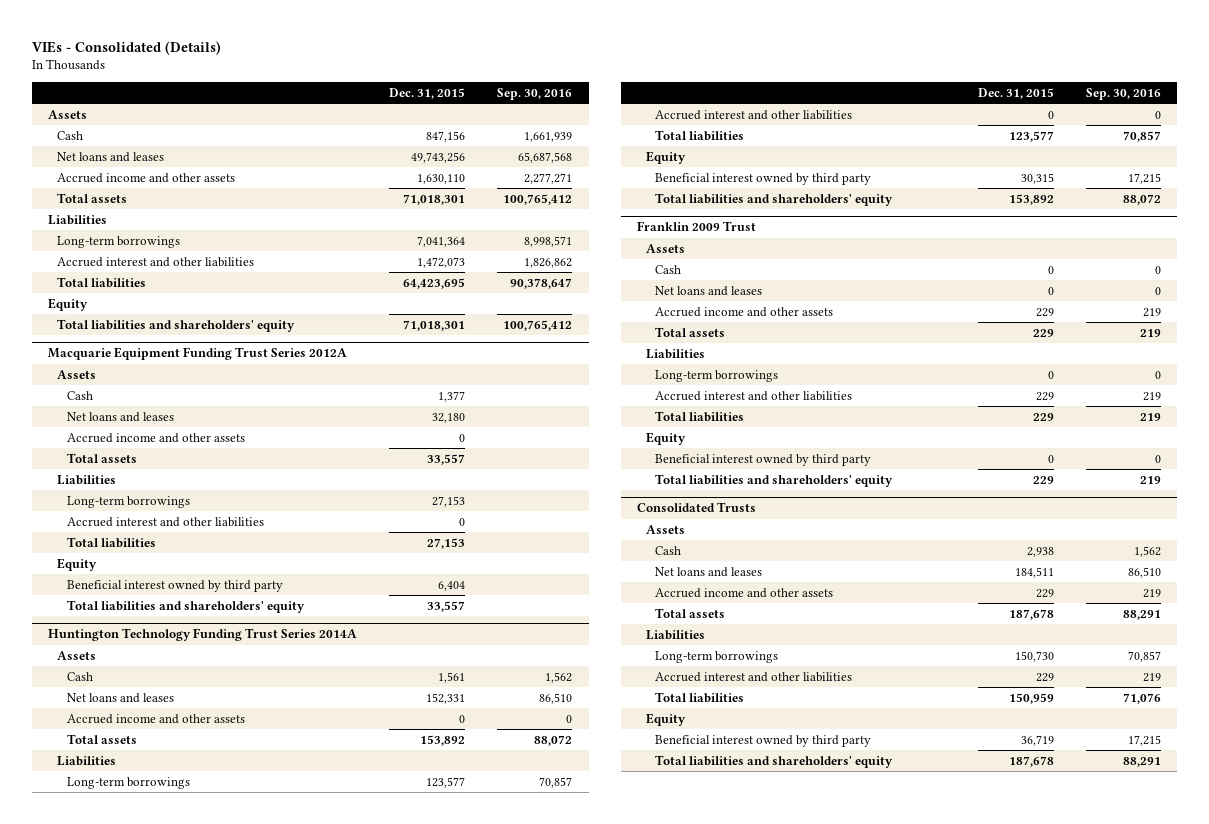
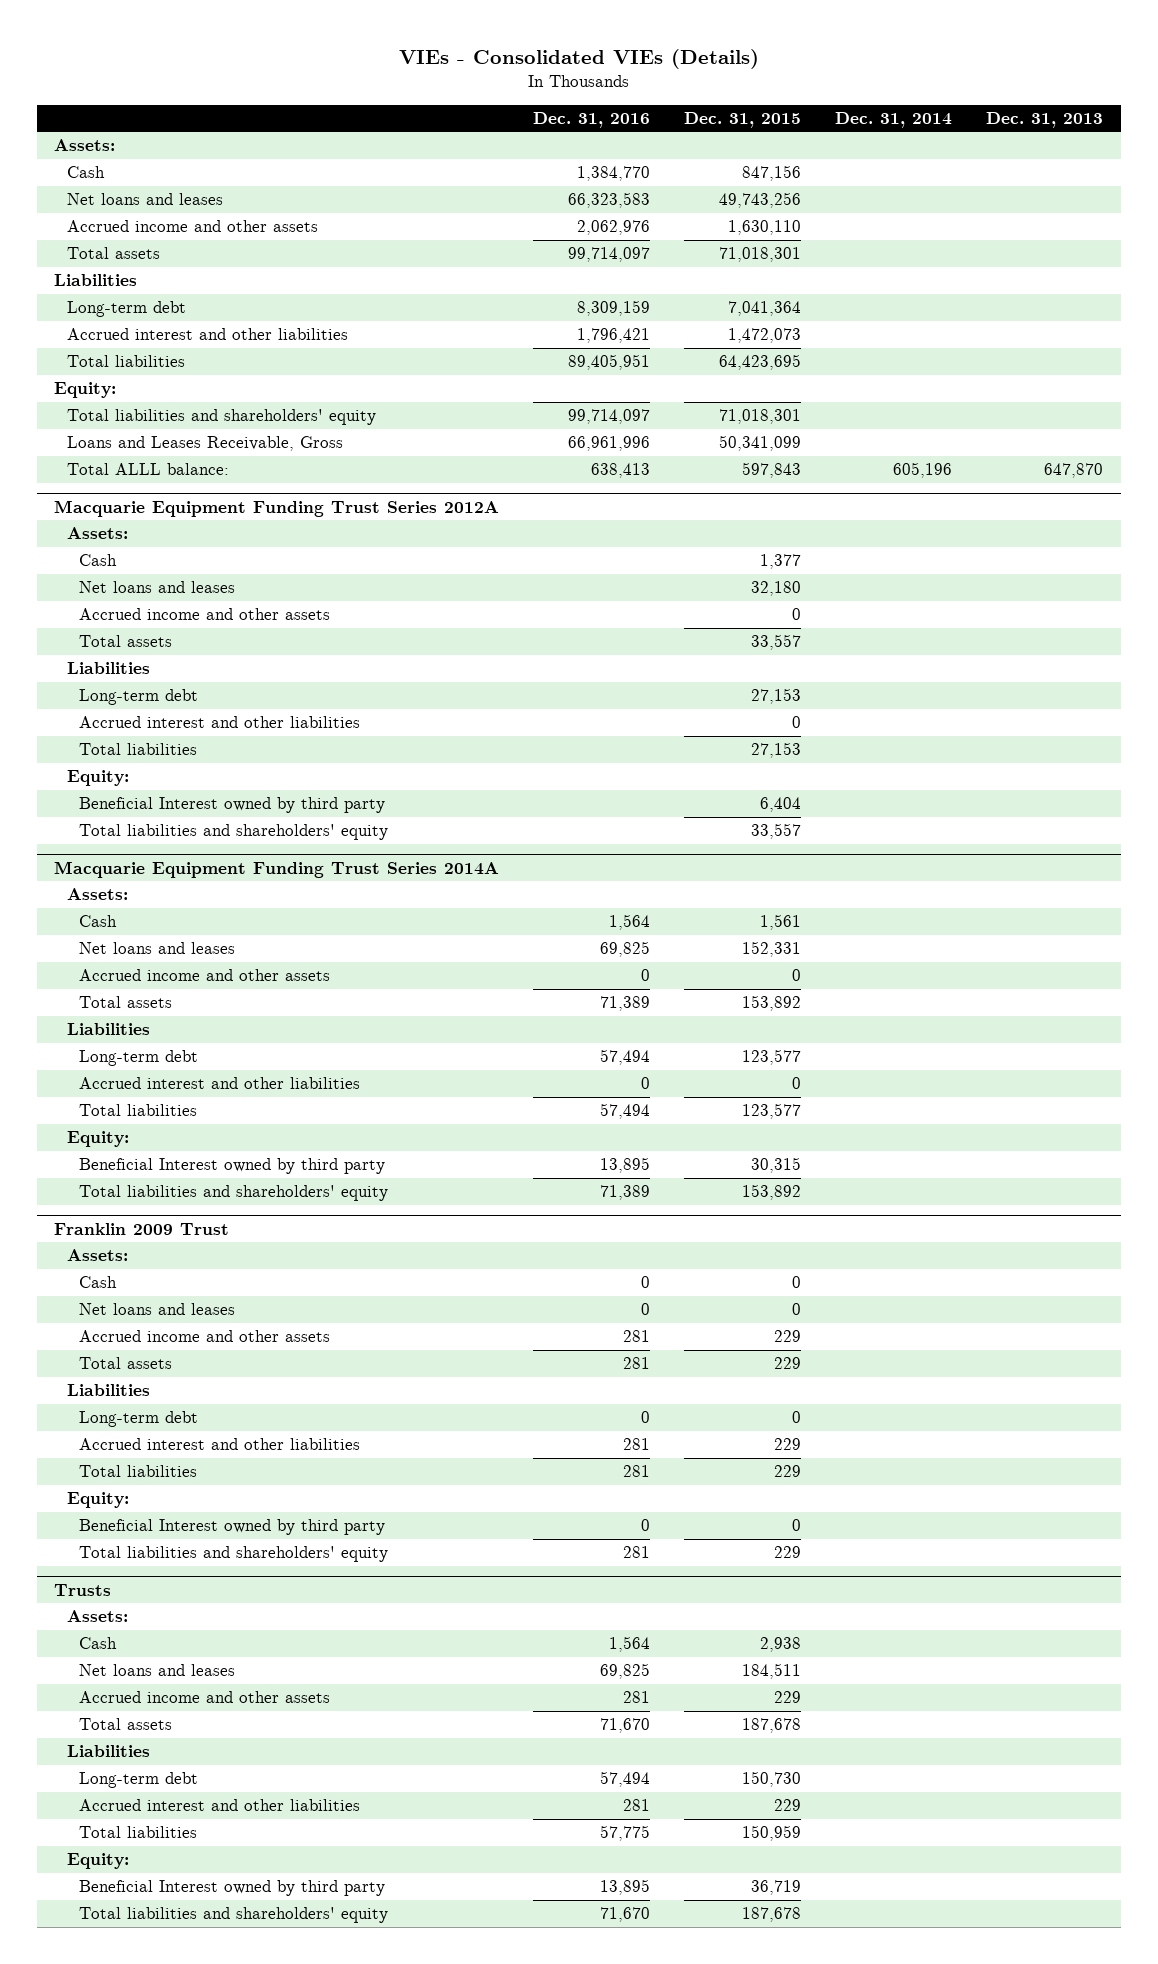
[32,40,222,55] VIEs - Consolidated (Details) -> [398,49,759,70] VIEs - Consolidated VIEs (Details)
[497,87,573,100] Sep. 30, 2016 -> none
none -> [533,111,651,128] Dec. 31, 2016
none -> [835,111,953,128] Dec. 31, 2014
none -> [986,111,1104,128] Dec. 31, 2013
[48,109,88,119] Assets -> [54,139,116,152] Assets:
[57,235,181,248] Long-term borrowings -> [66,301,186,318] Long-term debt
[48,297,89,311] Equity -> [54,382,117,399] Equity:
none -> [66,436,343,452] Loans and Leases Receivable, Gross
none -> [66,463,229,476] Total ALLL balance:
[57,369,97,379] Assets -> [66,527,128,540] Assets:
[66,495,190,508] Long-term borrowings -> [79,689,199,706] Long-term debt
[57,557,98,571] Equity -> [66,770,129,787] Equity:
[66,579,283,592] Beneficial interest owned by third party -> [79,797,386,814] Beneficial Interest owned by third party
[48,628,358,642] Huntington Technology Funding Trust Series 2014A -> [54,860,500,878] Macquarie Equipment Funding Trust Series 2014A
[57,650,97,660] Assets -> [66,888,128,901] Assets:
[66,776,190,789] Long-term borrowings -> [79,1050,199,1067] Long-term debt
[645,150,686,164] Equity -> [66,1131,129,1148] Equity:
[655,172,872,185] Beneficial interest owned by third party -> [79,1158,386,1175] Beneficial Interest owned by third party
[645,243,685,253] Assets -> [66,1249,128,1262] Assets:
[655,369,779,382] Long-term borrowings -> [79,1411,199,1428] Long-term debt
[645,431,686,445] Equity -> [66,1492,129,1509] Equity:
[655,453,872,466] Beneficial interest owned by third party -> [79,1519,386,1536] Beneficial Interest owned by third party
[636,502,756,513] Consolidated Trusts -> [54,1583,112,1596] Trusts
[645,524,685,534] Assets -> [66,1610,128,1623] Assets:
[655,650,779,663] Long-term borrowings -> [79,1772,199,1789] Long-term debt
[645,712,686,726] Equity -> [66,1853,129,1870] Equity:
[655,734,872,747] Beneficial interest owned by third party -> [79,1880,386,1897] Beneficial Interest owned by third party

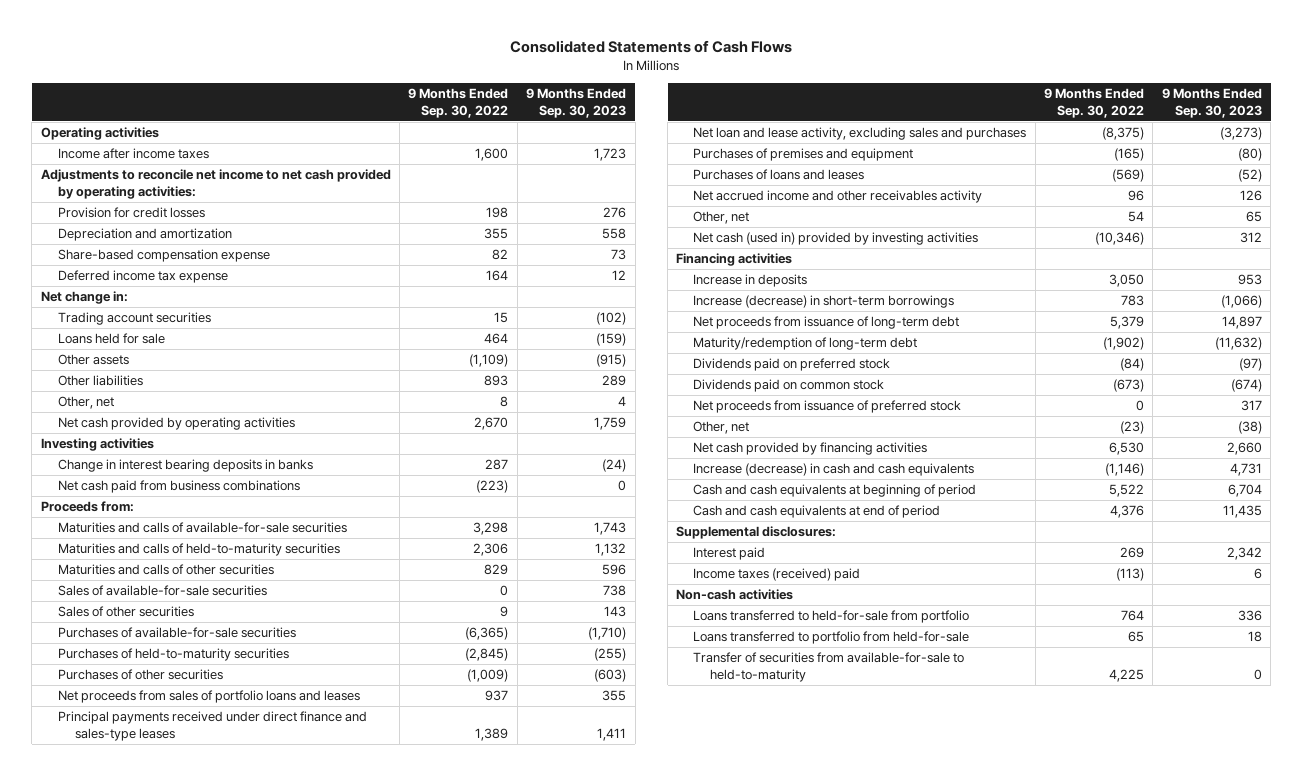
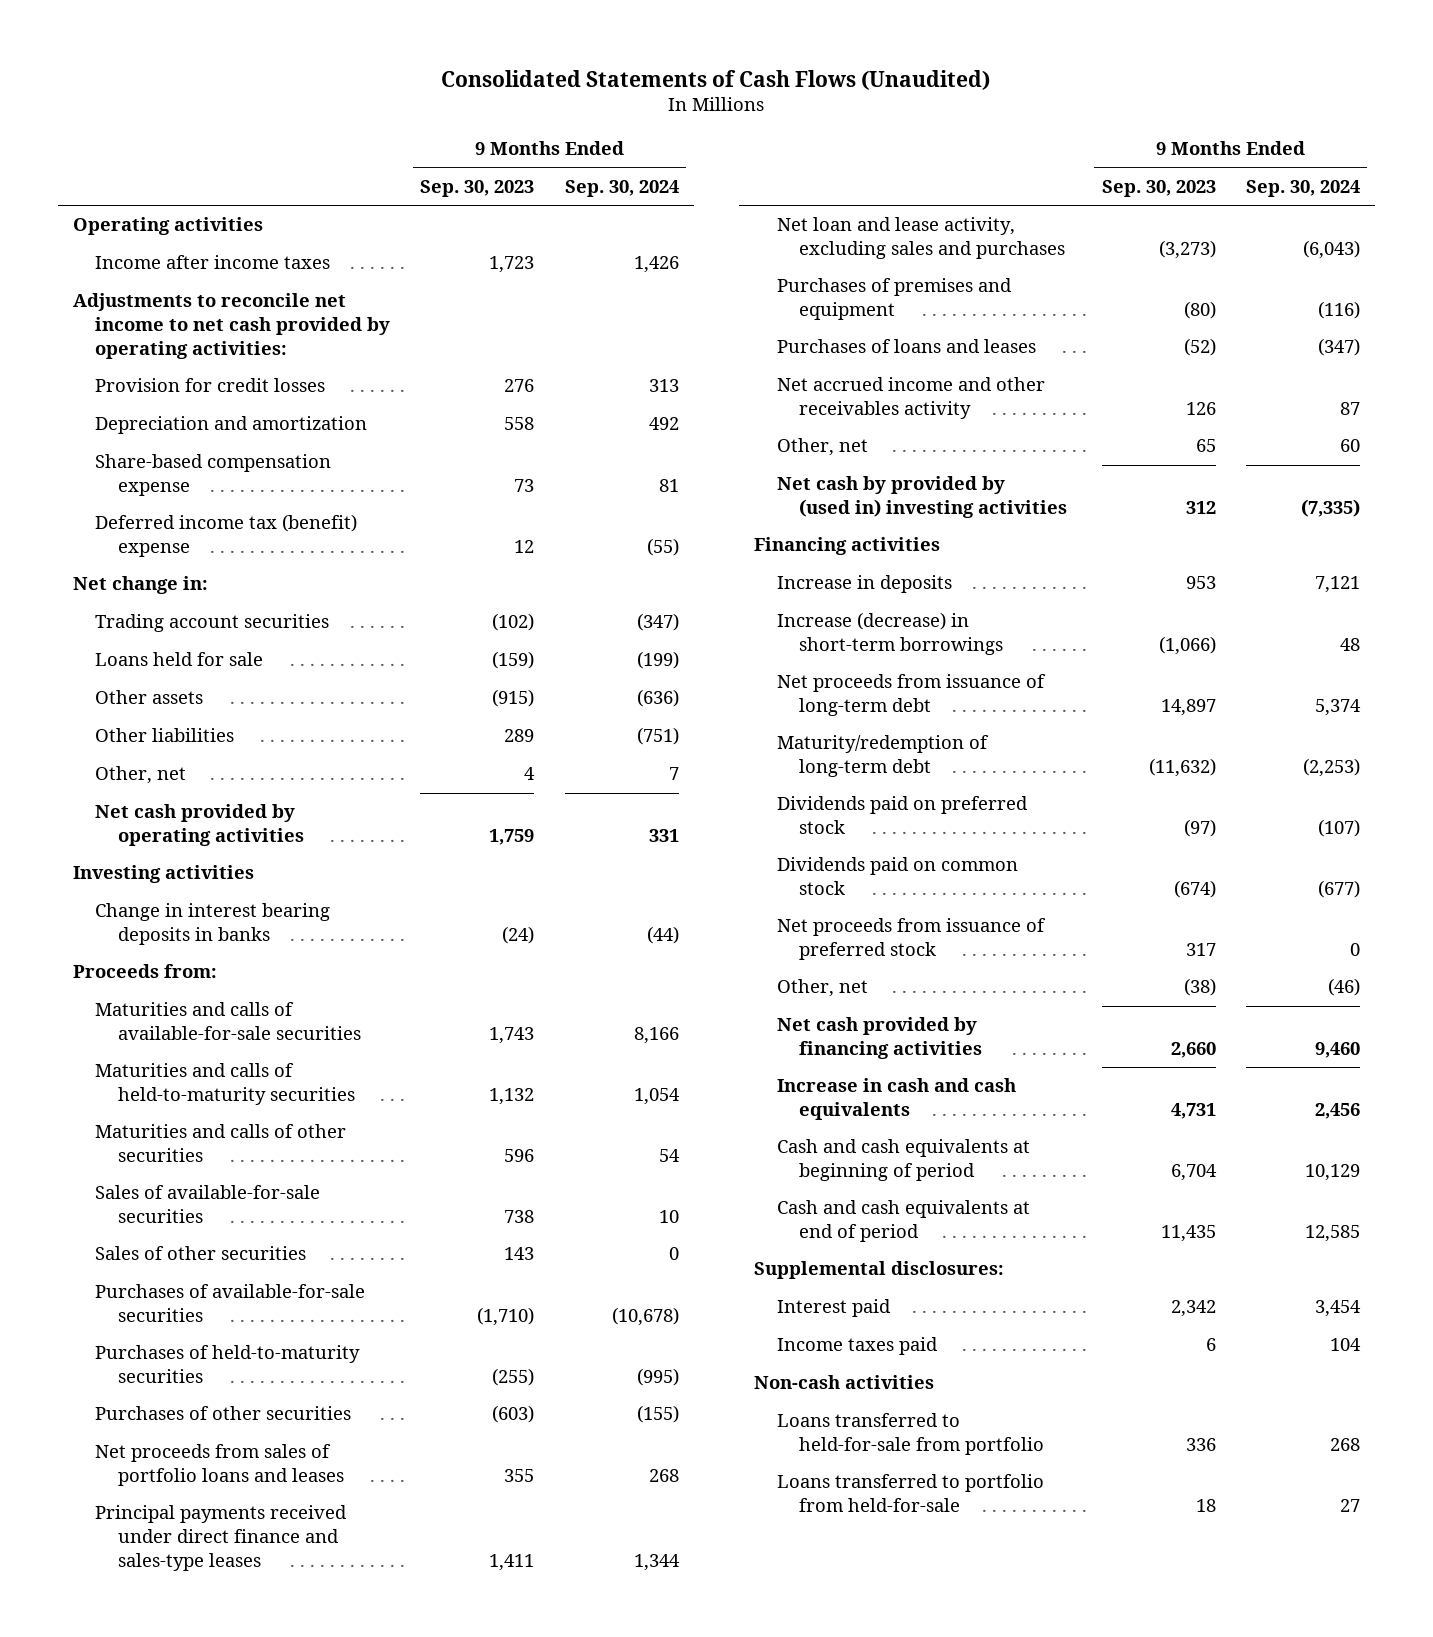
[510,40,793,54] Consolidated Statements of Cash Flows -> [441,69,991,90] Consolidated Statements of Cash Flows (Unaudited)
[408,88,509,118] 9 Months Ended Sep. 30, 2022 -> none
none -> [564,179,679,197] Sep. 30, 2024
[57,270,228,284] Deferred income tax expense -> [95,514,358,558] Deferred income tax (benefit) expense
[57,480,300,494] Net cash paid from business combinations -> none
[693,232,979,246] Net cash (used in) provided by investing activities -> [776,476,1067,519] Net cash by provided by (used in) investing activities
[693,463,975,477] Increase (decrease) in cash and cash equivalents -> [776,1078,1016,1121] Increase in cash and cash equivalents
[693,568,861,582] Income taxes (received) paid -> [776,1337,938,1356] Income taxes paid
[693,652,965,682] Transfer of securities from available-for-sale to held-to-maturity -> none

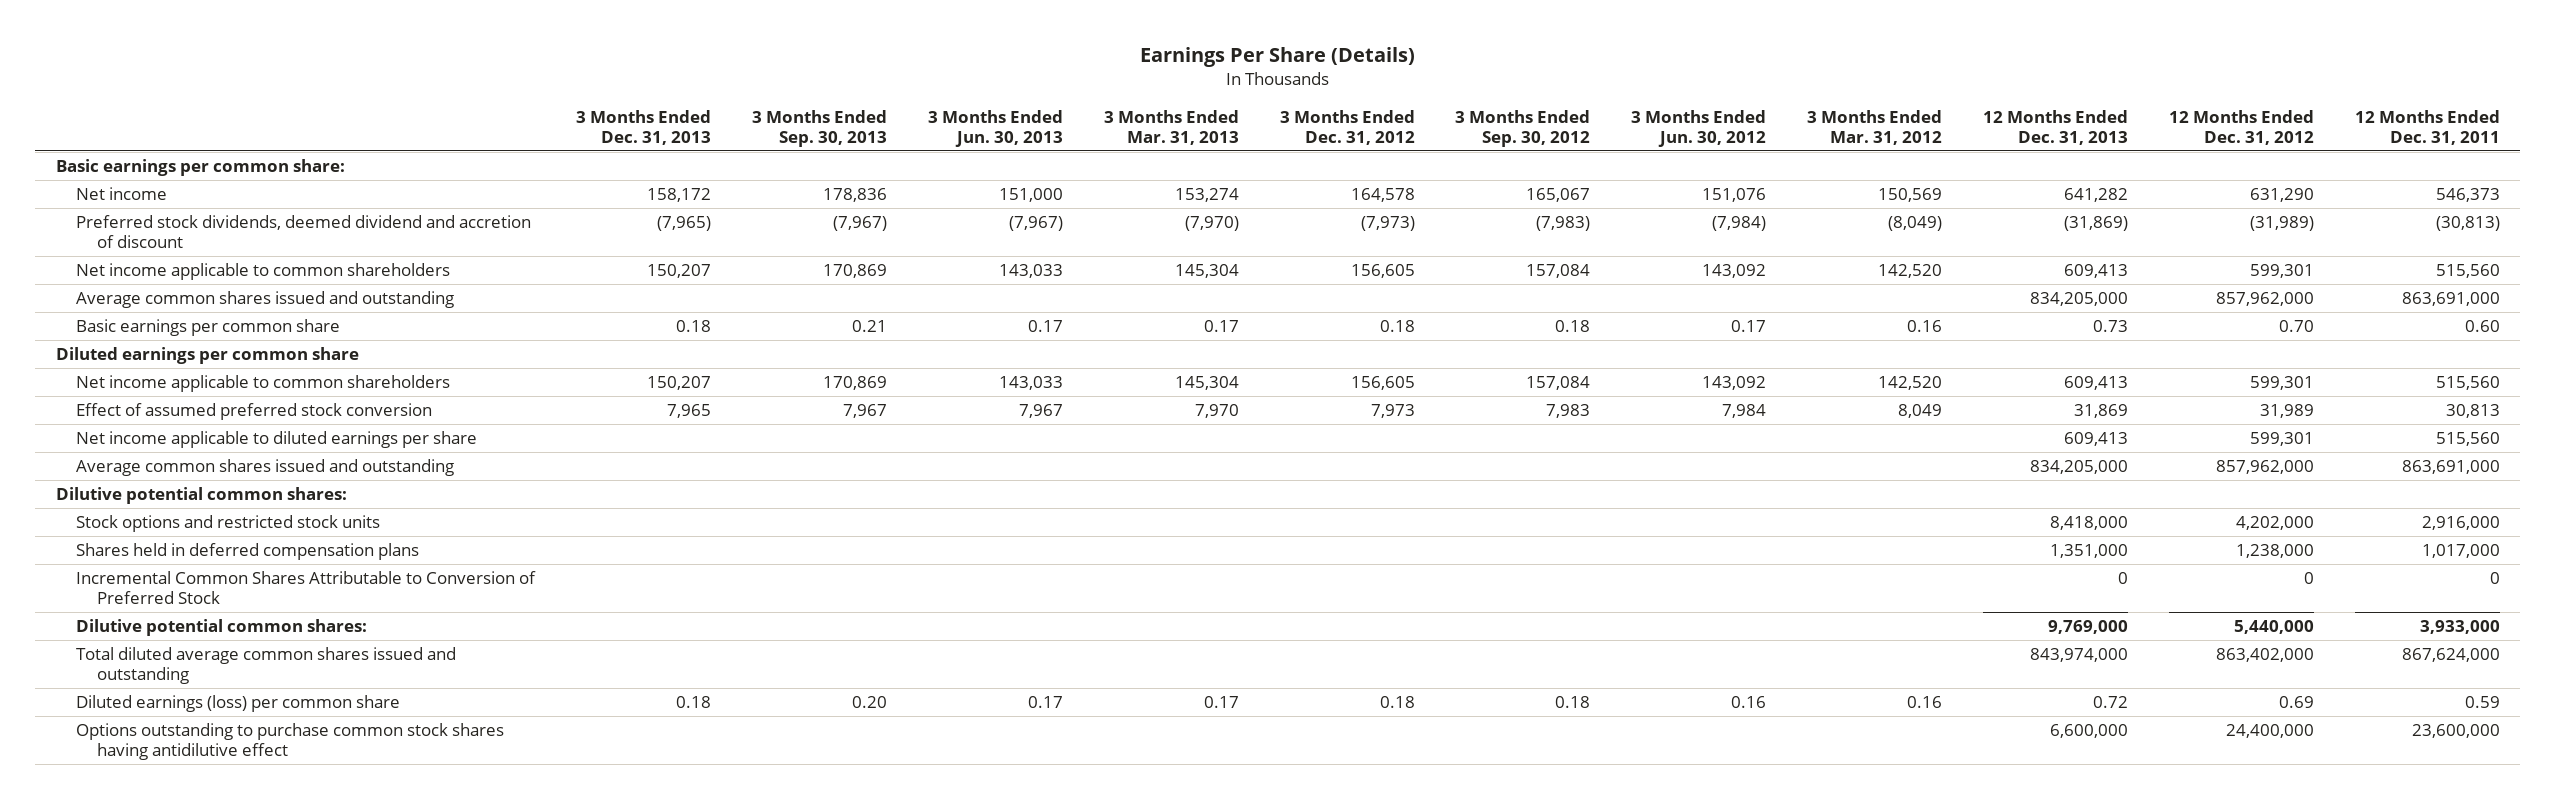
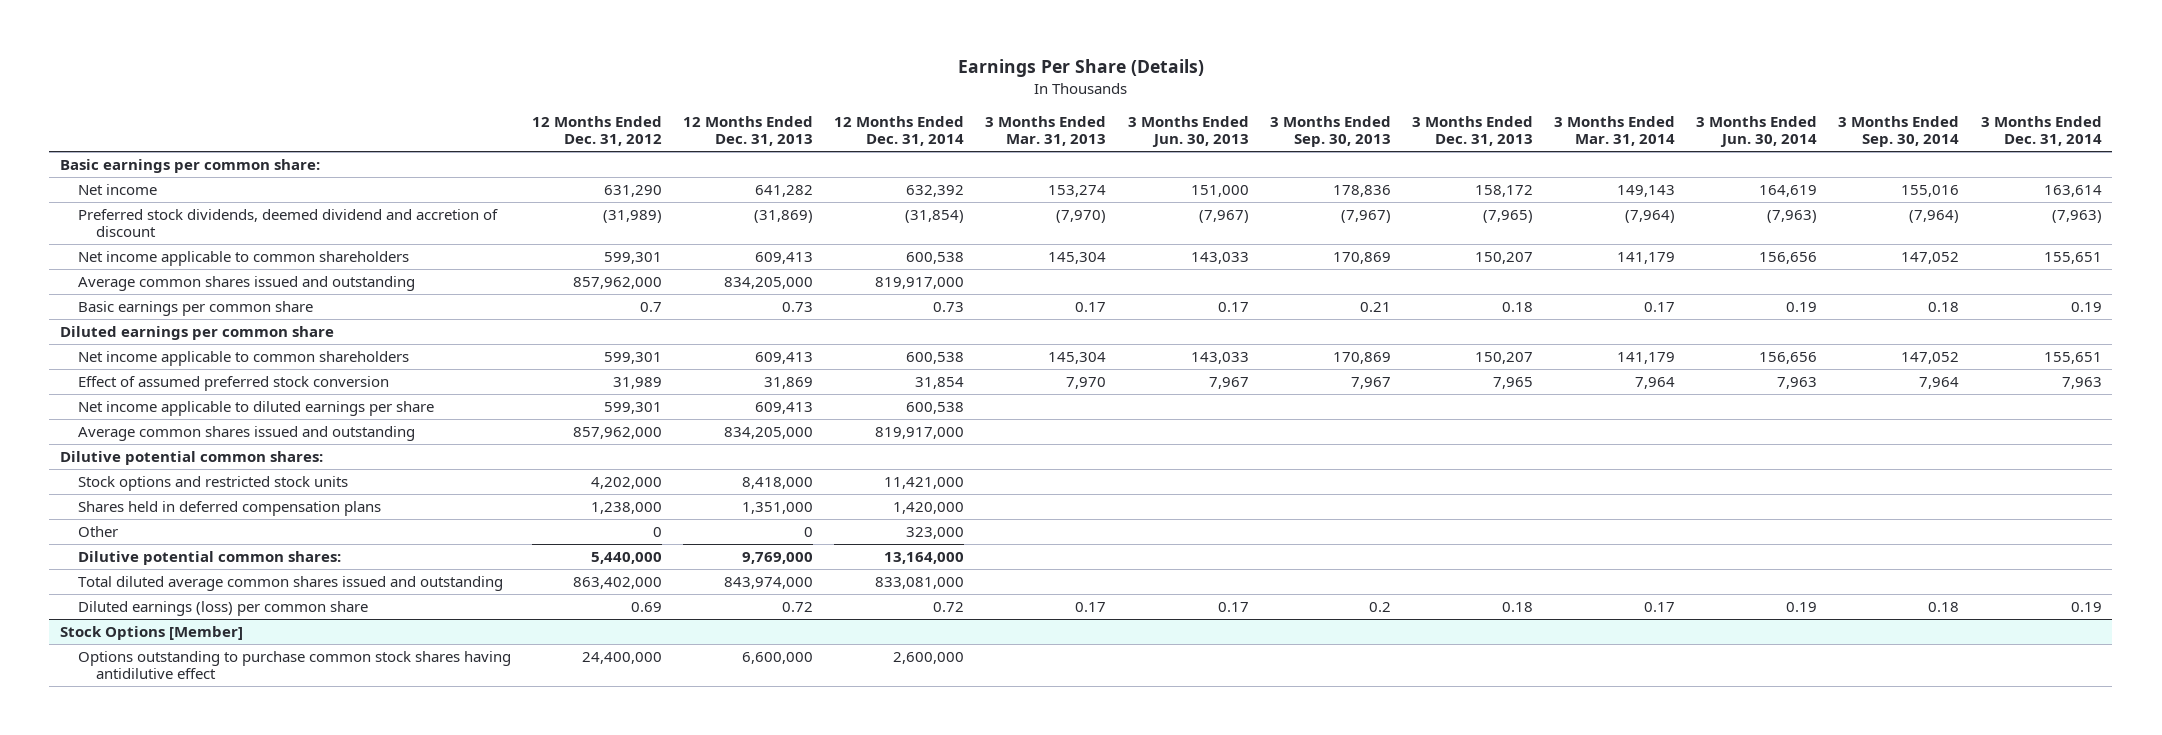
[1279,109,1415,145] 3 Months Ended Dec. 31, 2012 -> none
[1455,109,1591,147] 3 Months Ended Sep. 30, 2012 -> none
[1631,109,1767,147] 3 Months Ended Jun. 30, 2012 -> none
[1807,109,1943,145] 3 Months Ended Mar. 31, 2012 -> none
[2354,109,2500,145] 12 Months Ended Dec. 31, 2011 -> none
none -> [834,115,965,147] 12 Months Ended Dec. 31, 2014
none -> [1554,115,1676,147] 3 Months Ended Mar. 31, 2014
none -> [1696,115,1818,148] 3 Months Ended Jun. 30, 2014
none -> [1838,115,1960,148] 3 Months Ended Sep. 30, 2014
none -> [1980,115,2102,147] 3 Months Ended Dec. 31, 2014
[2278,320,2314,333] 0.70 -> [639,301,662,312] 0.7
[76,571,537,605] Incremental Common Shares Attributable to Conversion of Preferred Stock -> none
none -> [77,525,118,537] Other
[851,696,887,709] 0.20 -> [1368,601,1391,612] 0.2
none -> [59,625,243,640] Stock Options [Member]

